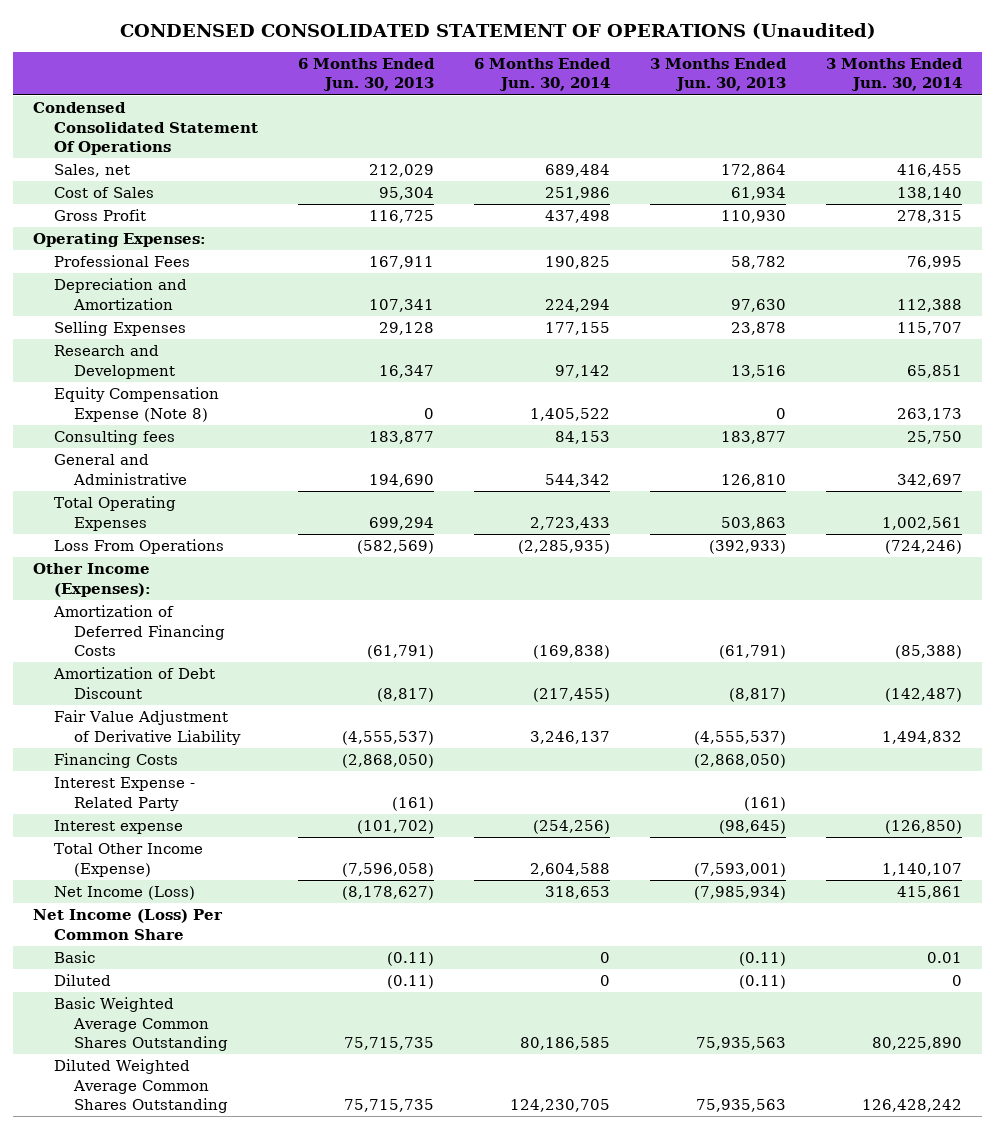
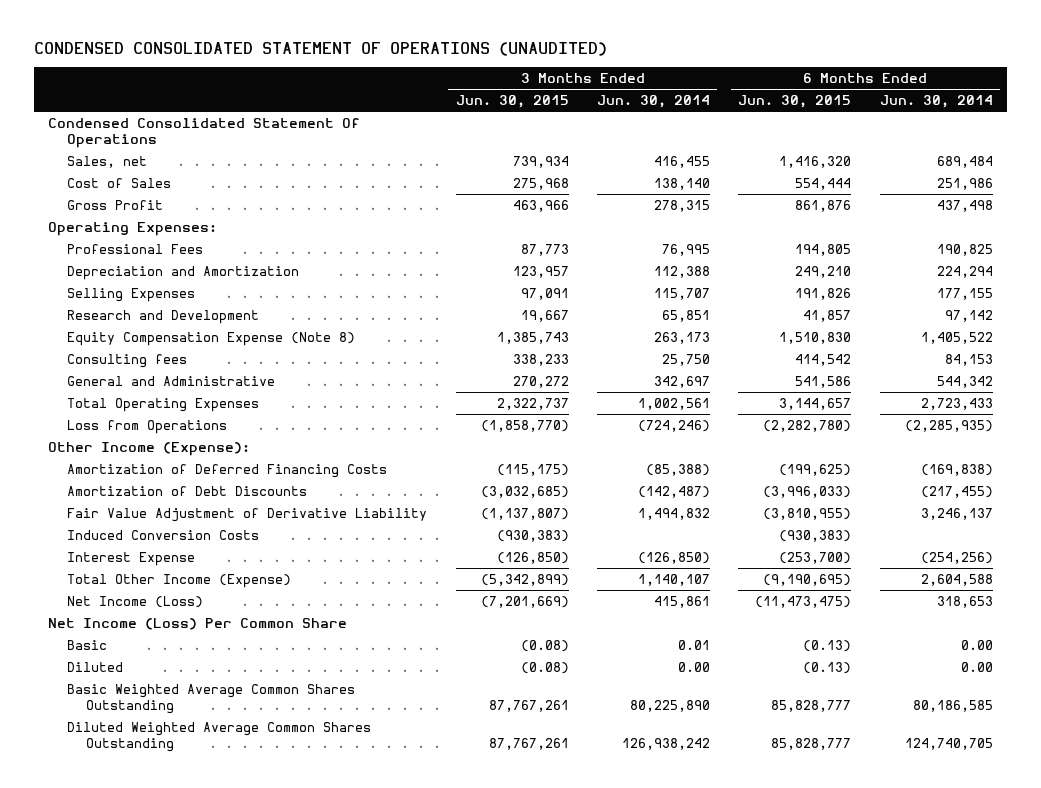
[119,22,876,39] CONDENSED CONSOLIDATED STATEMENT OF OPERATIONS (Unaudited) -> [33,42,607,57] CONDENSED CONSOLIDATED STATEMENT OF OPERATIONS (UNAUDITED)
[297,57,435,92] 6 Months Ended Jun. 30, 2013 -> none
[649,57,787,92] 3 Months Ended Jun. 30, 2013 -> none
none -> [455,95,569,109] Jun. 30, 2015
none -> [738,95,852,109] Jun. 30, 2015
[53,539,224,555] Loss From Operations -> [67,419,228,434] Loss from Operations
[33,563,151,597] Other Income (Expenses): -> [47,441,250,456] Other Income (Expense):
[52,667,215,699] Amortization of Debt Discount -> [67,485,308,496] Amortization of Debt Discounts
[53,753,178,769] Financing Costs -> none
[53,777,195,811] Interest Expense - Related Party -> none
none -> [67,529,260,540] Induced Conversion Costs
[53,820,183,835] Interest expense -> [67,551,196,566] Interest Expense
[599,952,610,964] 0 -> [960,639,993,650] 0.00
[599,975,610,987] 0 -> [960,661,993,672] 0.00
[951,975,962,987] 0 -> [677,661,710,672] 0.00
[509,1099,610,1113] 124,230,705 -> [904,737,993,750] 124,740,705
[861,1099,962,1113] 126,428,242 -> [621,737,710,750] 126,938,242

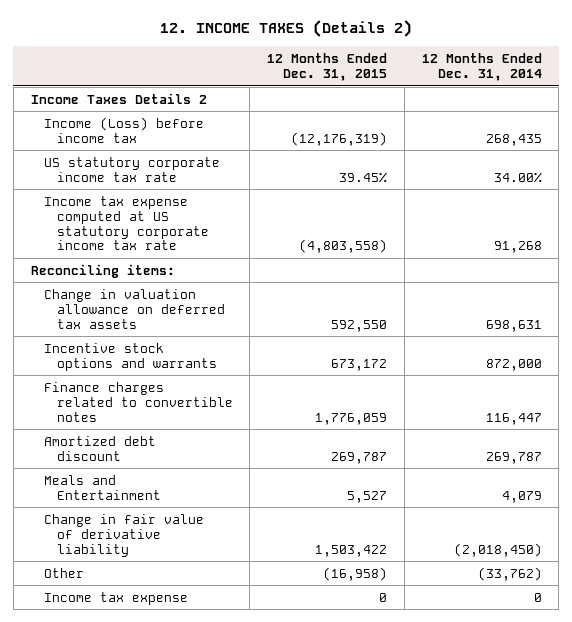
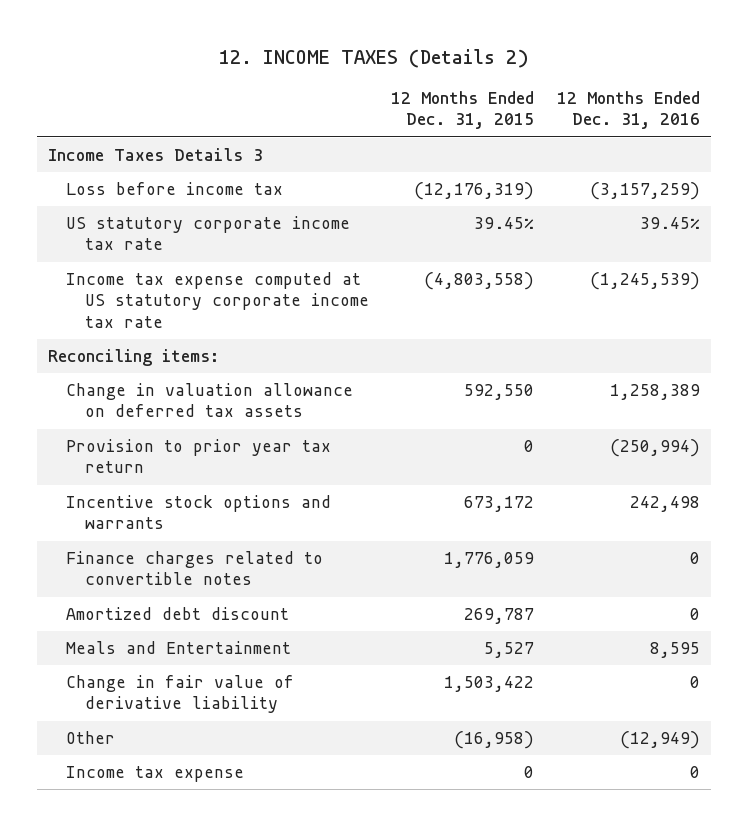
[421,53,542,81] 12 Months Ended Dec. 31, 2014 -> none
none -> [556,91,700,130] 12 Months Ended Dec. 31, 2016
[30,92,207,104] Income Taxes Details 2 -> [48,148,264,162] Income Taxes Details 3
[43,116,204,143] Income (Loss) before income tax -> [66,182,284,196] Loss before income tax
none -> [66,439,332,474] Provision to prior year tax return

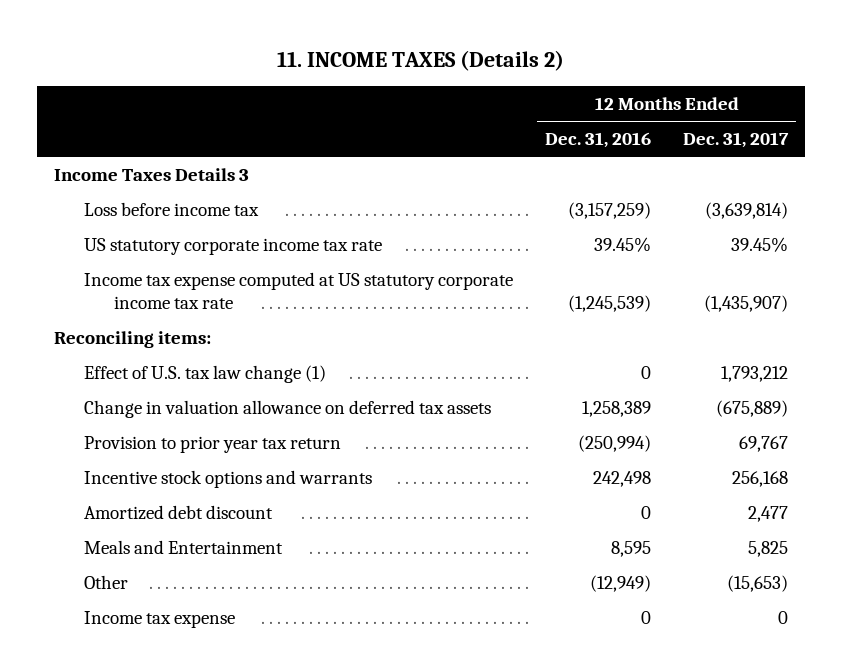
[219,48,530,68] 12. INCOME TAXES (Details 2) -> [276,50,564,72] 11. INCOME TAXES (Details 2)
[391,91,535,130] 12 Months Ended Dec. 31, 2015 -> none
none -> [683,132,790,149] Dec. 31, 2017
none -> [83,365,326,384] Effect of U.S. tax law change (1)
[66,551,324,586] Finance charges related to convertible notes -> none
[66,675,295,714] Change in fair value of derivative liability -> none

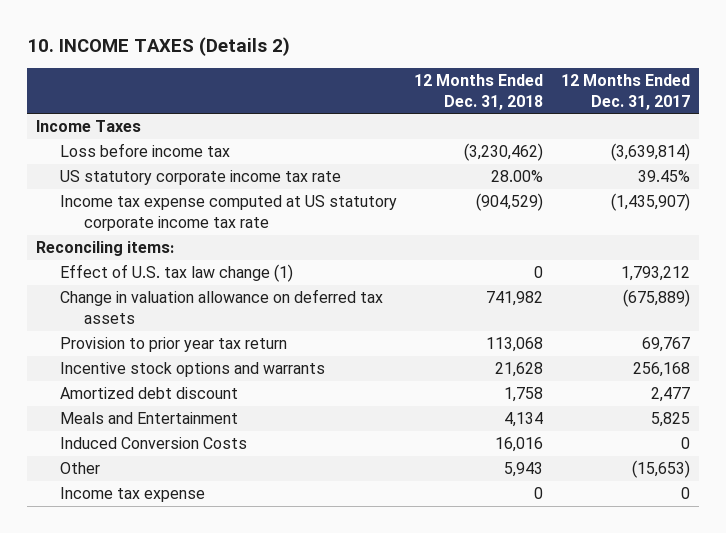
[276,50,564,72] 11. INCOME TAXES (Details 2) -> [26,36,290,56] 10. INCOME TAXES (Details 2)
[545,132,652,149] Dec. 31, 2016 -> none
none -> [414,74,544,110] 12 Months Ended Dec. 31, 2018
[53,168,249,182] Income Taxes Details 3 -> [35,120,141,133] Income Taxes
none -> [59,437,247,450] Induced Conversion Costs

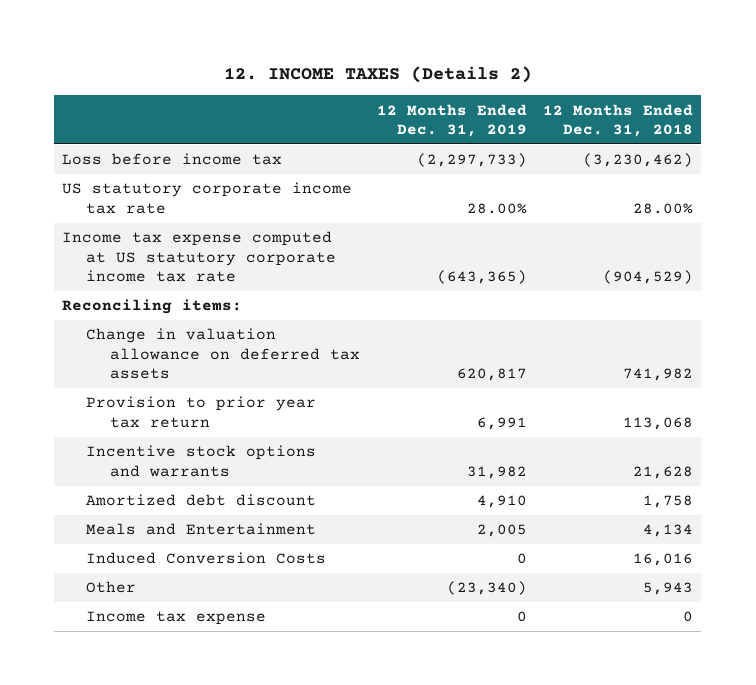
[26,36,290,56] 10. INCOME TAXES (Details 2) -> [223,66,532,84] 12. INCOME TAXES (Details 2)
[561,74,691,110] 12 Months Ended Dec. 31, 2017 -> none
none -> [376,103,527,138] 12 Months Ended Dec. 31, 2019
[35,120,141,133] Income Taxes -> none
[59,264,293,283] Effect of U.S. tax law change (1) -> none

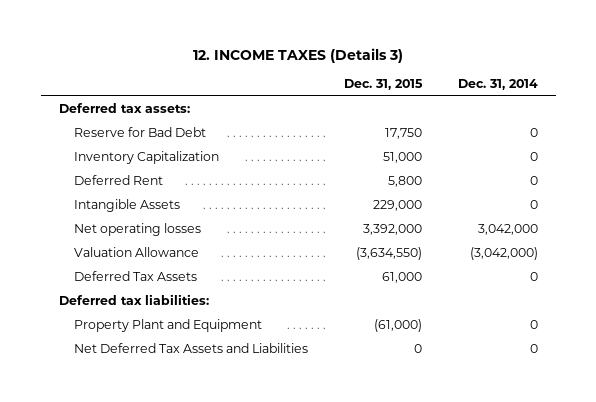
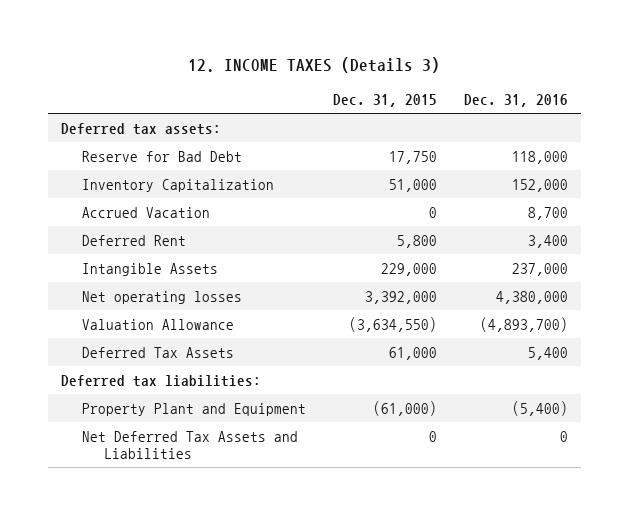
[457,79,538,91] Dec. 31, 2014 -> none
none -> [463,93,568,107] Dec. 31, 2016
none -> [82,206,211,218] Accrued Vacation

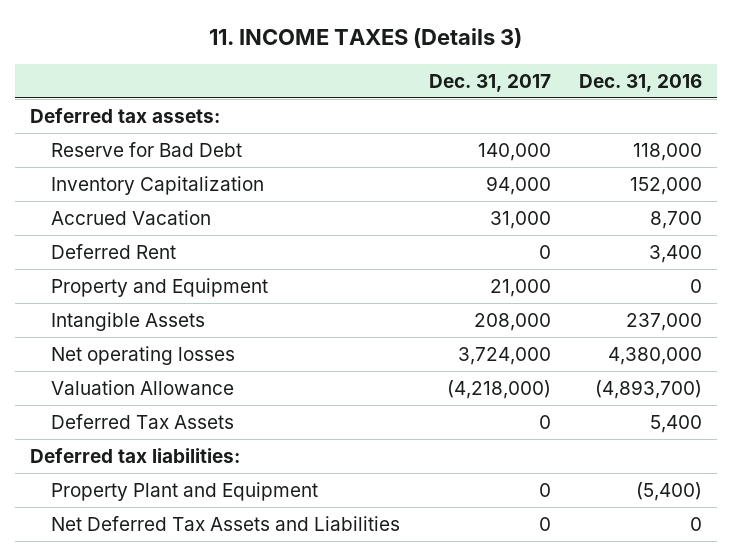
[188,57,441,74] 12. INCOME TAXES (Details 3) -> [208,27,522,48] 11. INCOME TAXES (Details 3)
[333,93,438,107] Dec. 31, 2015 -> none
none -> [428,73,551,92] Dec. 31, 2017
none -> [50,278,268,298] Property and Equipment

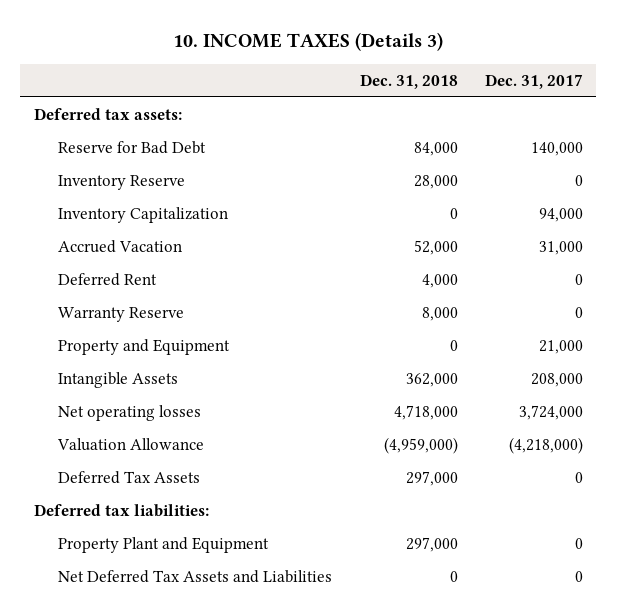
[208,27,522,48] 11. INCOME TAXES (Details 3) -> [173,31,444,51] 10. INCOME TAXES (Details 3)
[579,73,703,92] Dec. 31, 2016 -> none
none -> [359,73,458,89] Dec. 31, 2018
none -> [58,174,186,190] Inventory Reserve
none -> [58,306,185,322] Warranty Reserve

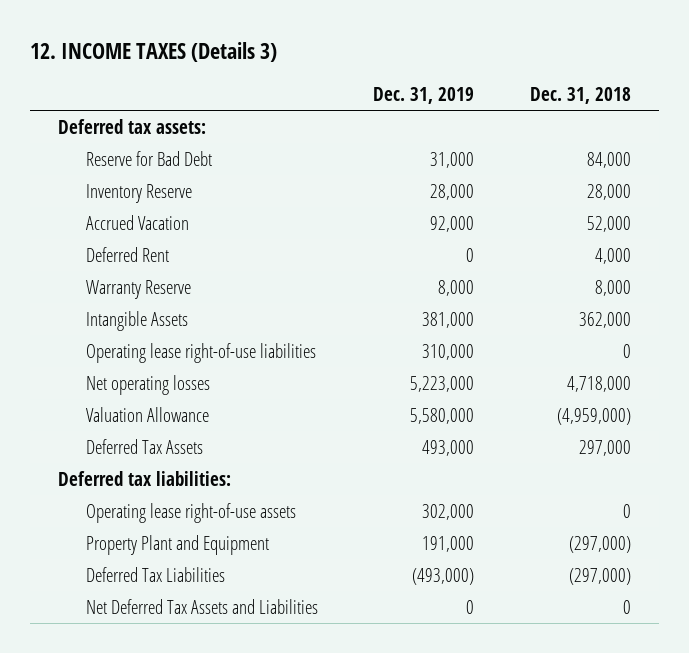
[173,31,444,51] 10. INCOME TAXES (Details 3) -> [29,42,277,63] 12. INCOME TAXES (Details 3)
[484,73,583,89] Dec. 31, 2017 -> none
none -> [373,87,475,105] Dec. 31, 2019
[58,206,229,223] Inventory Capitalization -> none
[58,338,231,355] Property and Equipment -> none
none -> [85,342,316,363] Operating lease right-of-use liabilities
none -> [85,502,296,523] Operating lease right-of-use assets
[405,536,458,552] 297,000 -> [568,535,631,553] (297,000)
none -> [85,566,225,582] Deferred Tax Liabilities

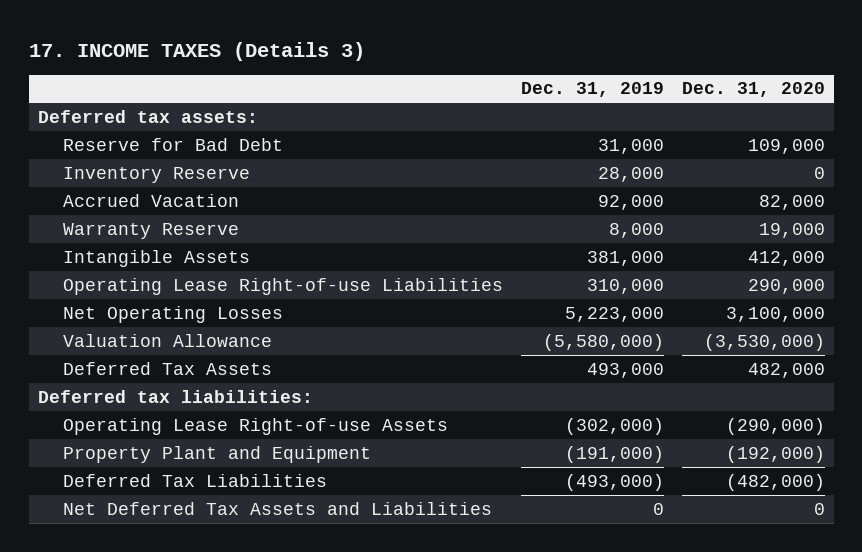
[29,42,277,63] 12. INCOME TAXES (Details 3) -> [28,41,365,61] 17. INCOME TAXES (Details 3)
[529,87,631,105] Dec. 31, 2018 -> none
none -> [681,82,825,98] Dec. 31, 2020
[85,246,169,262] Deferred Rent -> none
[85,342,316,363] Operating lease right-of-use liabilities -> [62,277,503,295] Operating Lease Right-of-use Liabilities
[85,374,210,395] Net operating losses -> [62,305,283,323] Net Operating Losses
[410,407,475,424] 5,580,000 -> [542,333,664,351] (5,580,000)
[85,502,296,523] Operating lease right-of-use assets -> [62,417,448,435] Operating Lease Right-of-use Assets
[422,503,475,520] 302,000 -> [564,417,664,435] (302,000)
[422,535,475,552] 191,000 -> [564,445,664,463] (191,000)

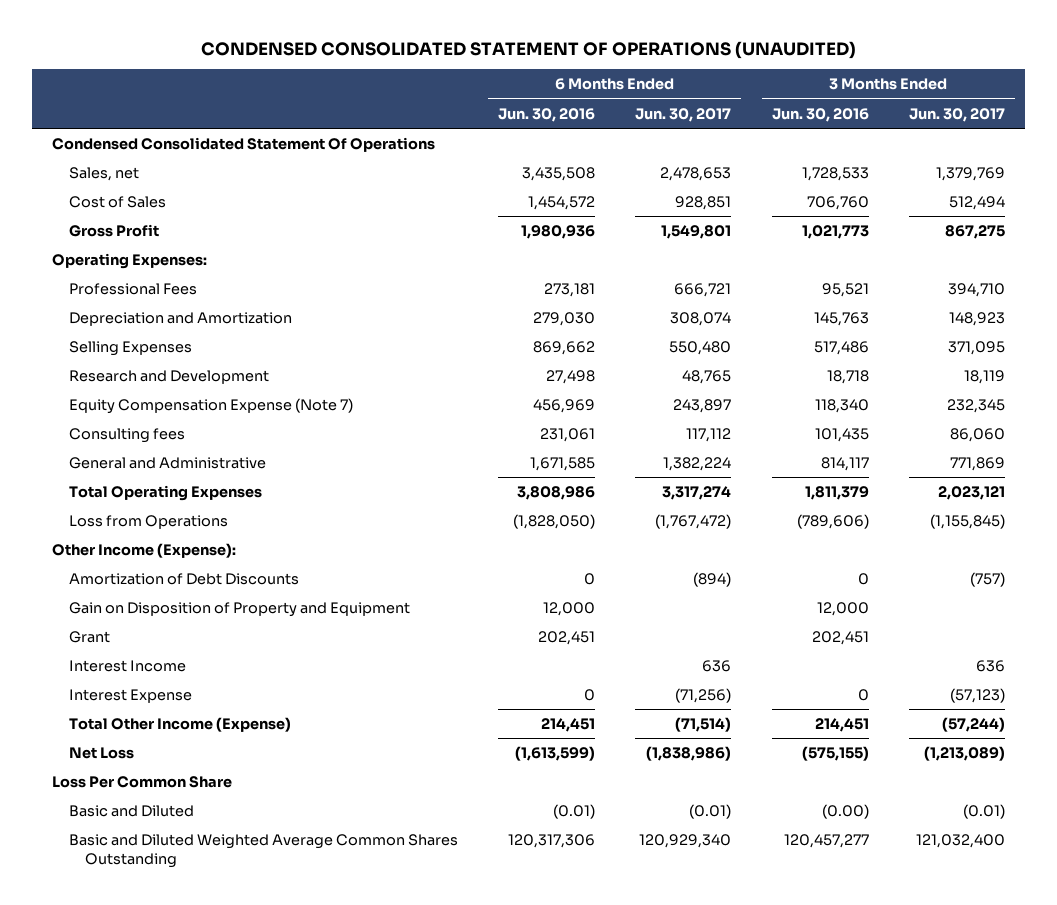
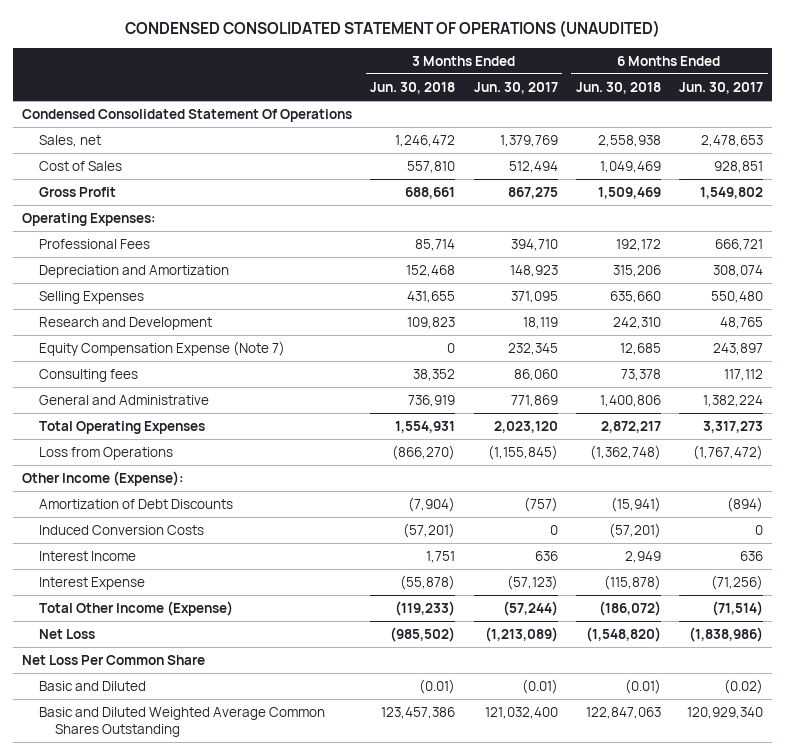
[498,107,596,122] Jun. 30, 2016 -> none
[771,107,869,122] Jun. 30, 2016 -> none
none -> [370,82,456,95] Jun. 30, 2018
none -> [575,82,661,95] Jun. 30, 2018
[661,225,732,240] 1,549,801 -> [700,187,764,200] 1,549,802
[662,486,732,501] 3,317,274 -> [703,421,764,434] 3,317,273
[938,486,1006,501] 2,023,121 -> [493,421,558,434] 2,023,120
[68,602,410,618] Gain on Disposition of Property and Equipment -> none
[68,631,110,644] Grant -> none
none -> [38,525,204,536] Induced Conversion Costs
[52,776,233,789] Loss Per Common Share -> [22,655,206,666] Net Loss Per Common Share
[689,804,732,820] (0.01) -> [724,679,764,695] (0.02)

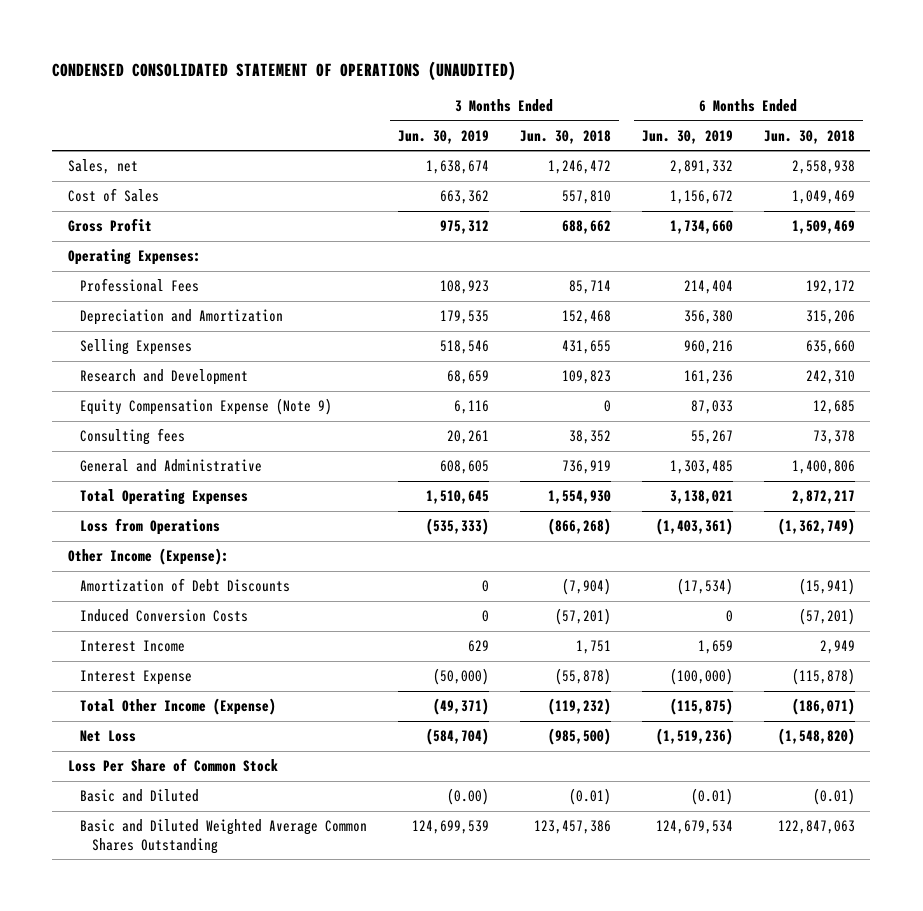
[473,82,558,95] Jun. 30, 2017 -> none
[679,82,764,95] Jun. 30, 2017 -> none
none -> [397,129,489,144] Jun. 30, 2019
none -> [641,129,733,144] Jun. 30, 2019
[22,109,353,123] Condensed Consolidated Statement Of Operations -> none
[405,187,456,200] 688,661 -> [561,220,611,235] 688,662
[38,341,285,357] Equity Compensation Expense (Note 7) -> [79,398,332,416] Equity Compensation Expense (Note 9)
[395,421,456,434] 1,554,931 -> [547,490,611,505] 1,554,930
[392,445,456,461] (866,270) -> [547,518,611,536] (866,268)
[589,445,661,461] (1,362,748) -> [777,518,855,536] (1,362,749)
[395,601,456,617] (119,233) -> [547,698,611,716] (119,232)
[598,601,661,617] (186,072) -> [791,698,855,716] (186,071)
[390,627,456,643] (985,502) -> [547,728,611,746] (985,500)
[22,655,206,666] Net Loss Per Common Share -> [67,758,278,773] Loss Per Share of Common Stock

